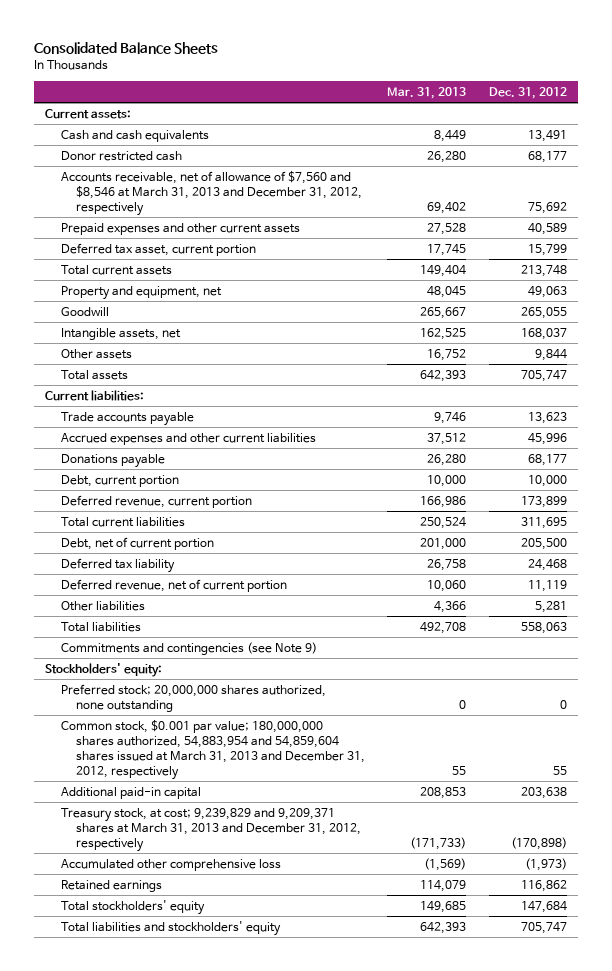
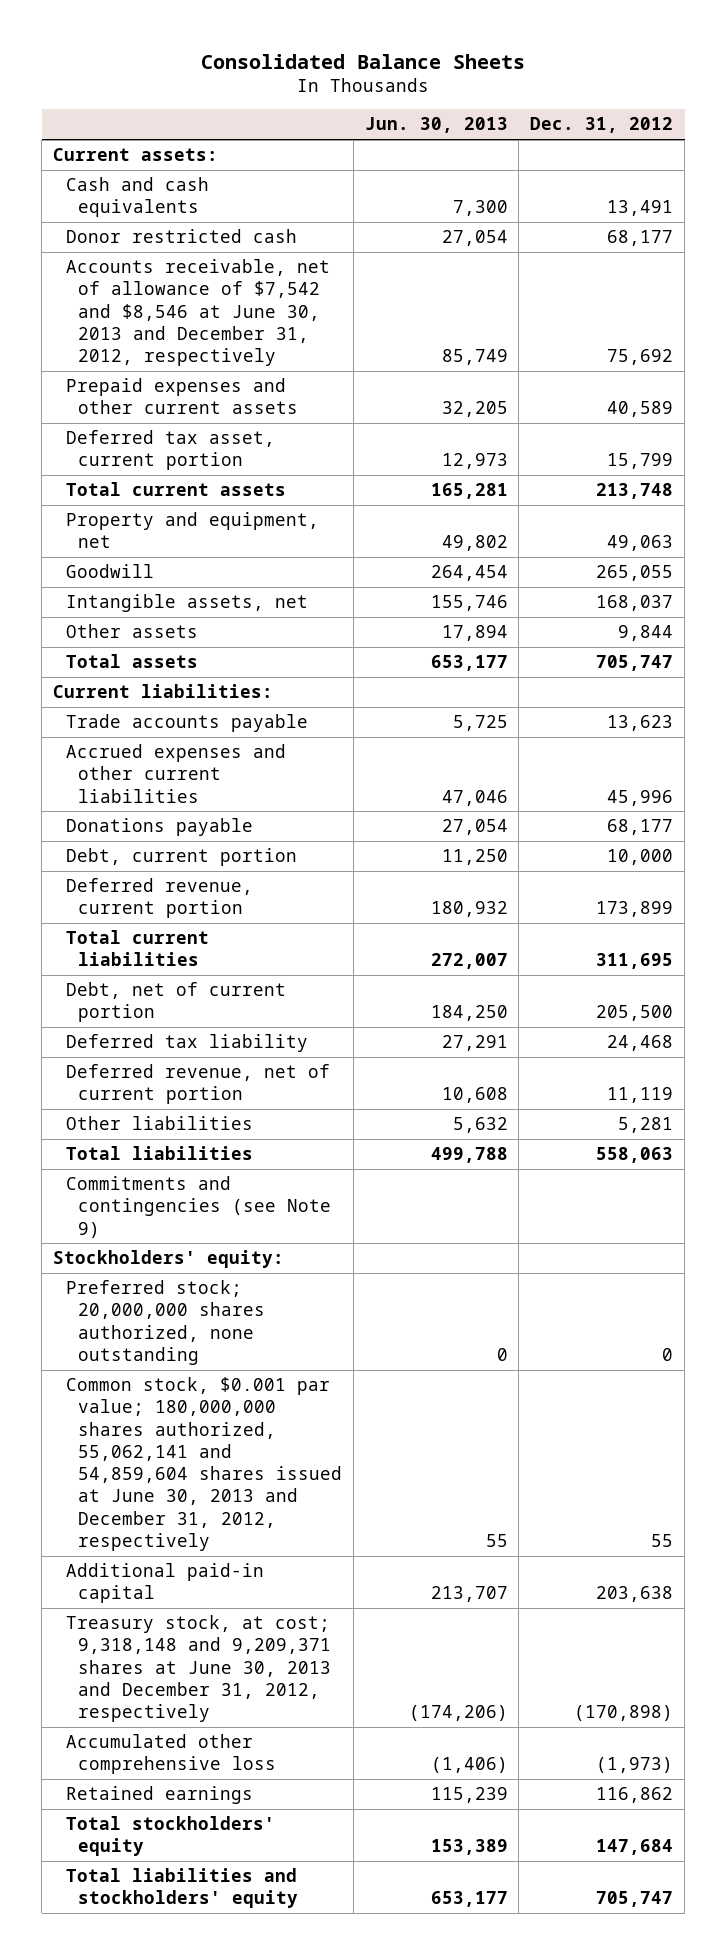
[387,87,467,100] Mar. 31, 2013 -> none
none -> [364,117,508,134] Jun. 30, 2013
[60,170,363,216] Accounts receivable, net of allowance of $7,560 and $8,546 at March 31, 2013 and December 31, 2012, respectively -> [65,259,330,367] Accounts receivable, net of allowance of $7,542 and $8,546 at June 30, 2013 and December 31, 2012, respectively
[60,719,366,780] Common stock, $0.001 par value; 180,000,000 shares authorized, 54,883,954 and 54,859,604 shares issued at March 31, 2013 and December 31, 2012, respectively -> [65,1377,343,1551] Common stock, $0.001 par value; 180,000,000 shares authorized, 55,062,141 and 54,859,604 shares issued at June 30, 2013 and December 31, 2012, respectively
[60,807,362,852] Treasury stock, at cost; 9,239,829 and 9,209,371 shares at March 31, 2013 and December 31, 2012, respectively -> [65,1615,332,1723] Treasury stock, at cost; 9,318,148 and 9,209,371 shares at June 30, 2013 and December 31, 2012, respectively

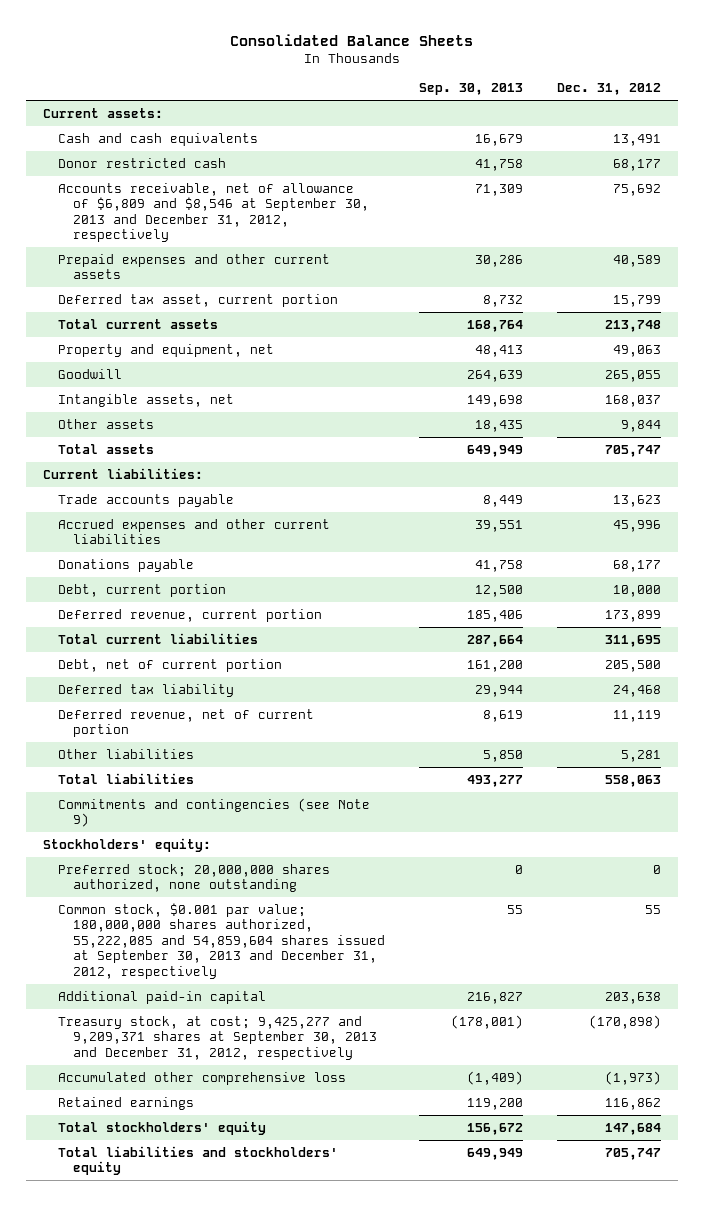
[364,117,508,134] Jun. 30, 2013 -> none
none -> [418,83,523,96] Sep. 30, 2013
[65,259,330,367] Accounts receivable, net of allowance of $7,542 and $8,546 at June 30, 2013 and December 31, 2012, respectively -> [58,182,370,243] Accounts receivable, net of allowance of $6,809 and $8,546 at September 30, 2013 and December 31, 2012, respectively
[65,1377,343,1551] Common stock, $0.001 par value; 180,000,000 shares authorized, 55,062,141 and 54,859,604 shares issued at June 30, 2013 and December 31, 2012, respectively -> [58,902,386,979] Common stock, $0.001 par value; 180,000,000 shares authorized, 55,222,085 and 54,859,604 shares issued at September 30, 2013 and December 31, 2012, respectively
[65,1615,332,1723] Treasury stock, at cost; 9,318,148 and 9,209,371 shares at June 30, 2013 and December 31, 2012, respectively -> [58,1015,378,1060] Treasury stock, at cost; 9,425,277 and 9,209,371 shares at September 30, 2013 and December 31, 2012, respectively

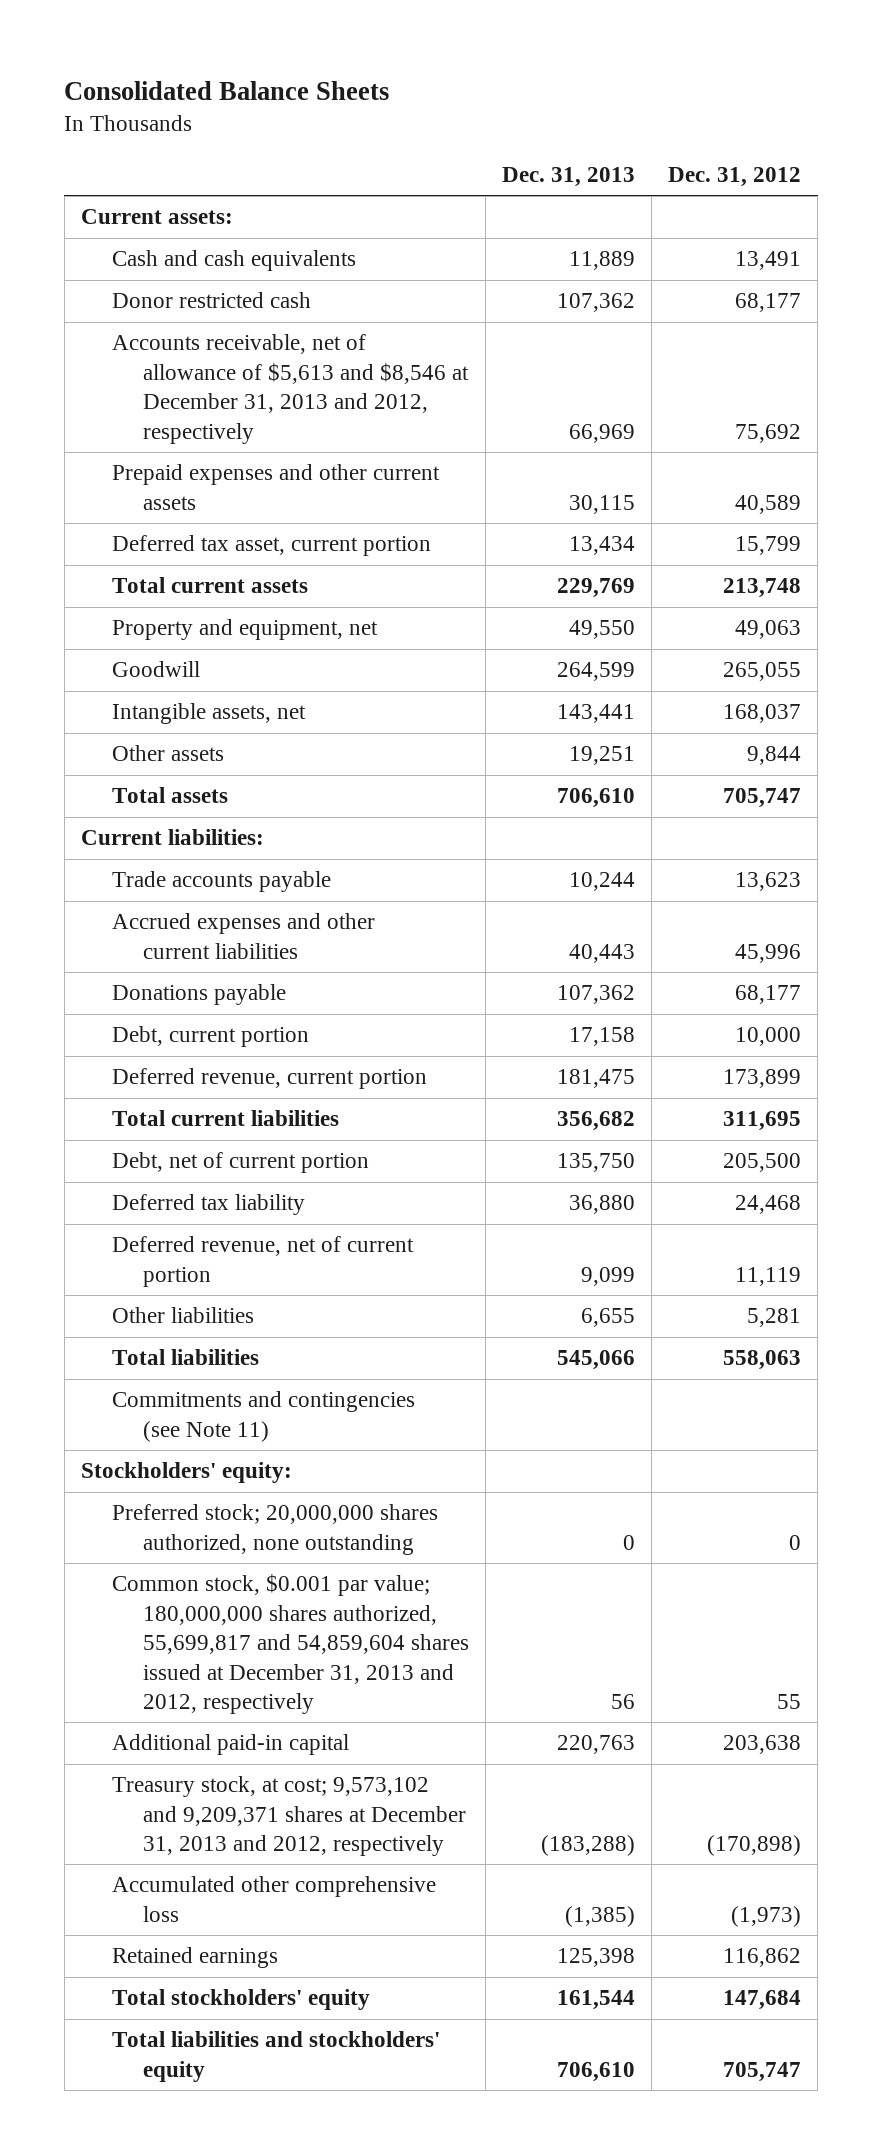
[418,83,523,96] Sep. 30, 2013 -> none
none -> [502,167,636,188] Dec. 31, 2013
[58,182,370,243] Accounts receivable, net of allowance of $6,809 and $8,546 at September 30, 2013 and December 31, 2012, respectively -> [112,334,470,444] Accounts receivable, net of allowance of $5,613 and $8,546 at December 31, 2013 and 2012, respectively
[58,797,371,828] Commitments and contingencies (see Note 9) -> [112,1391,416,1442] Commitments and contingencies (see Note 11)
[58,902,386,979] Common stock, $0.001 par value; 180,000,000 shares authorized, 55,222,085 and 54,859,604 shares issued at September 30, 2013 and December 31, 2012, respectively -> [112,1574,470,1715] Common stock, $0.001 par value; 180,000,000 shares authorized, 55,699,817 and 54,859,604 shares issued at December 31, 2013 and 2012, respectively
[58,1015,378,1060] Treasury stock, at cost; 9,425,277 and 9,209,371 shares at September 30, 2013 and December 31, 2012, respectively -> [112,1776,467,1857] Treasury stock, at cost; 9,573,102 and 9,209,371 shares at December 31, 2013 and 2012, respectively

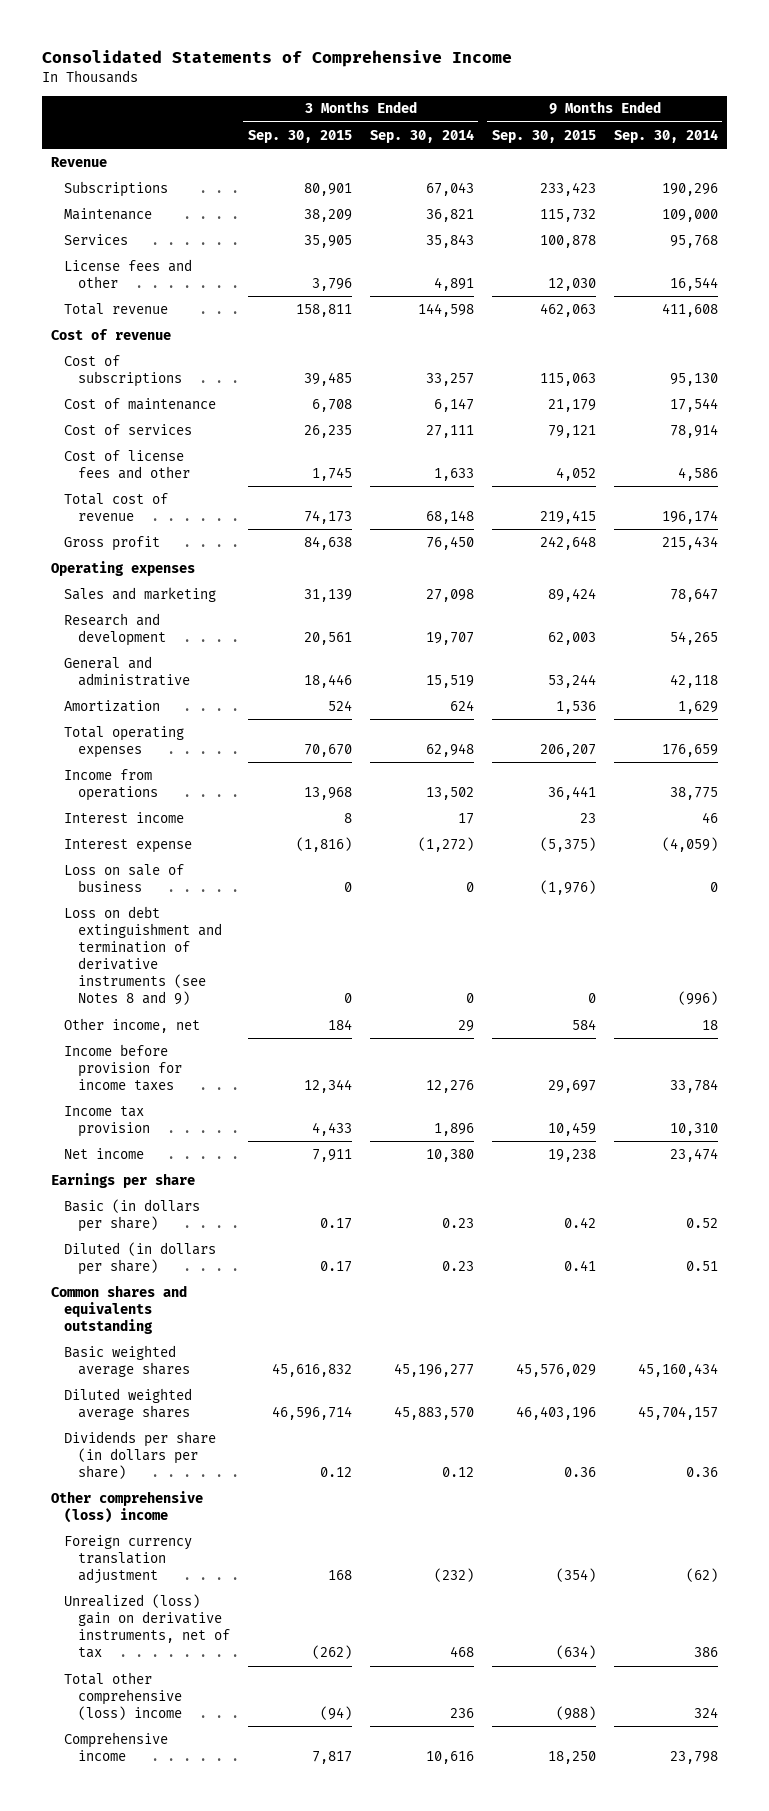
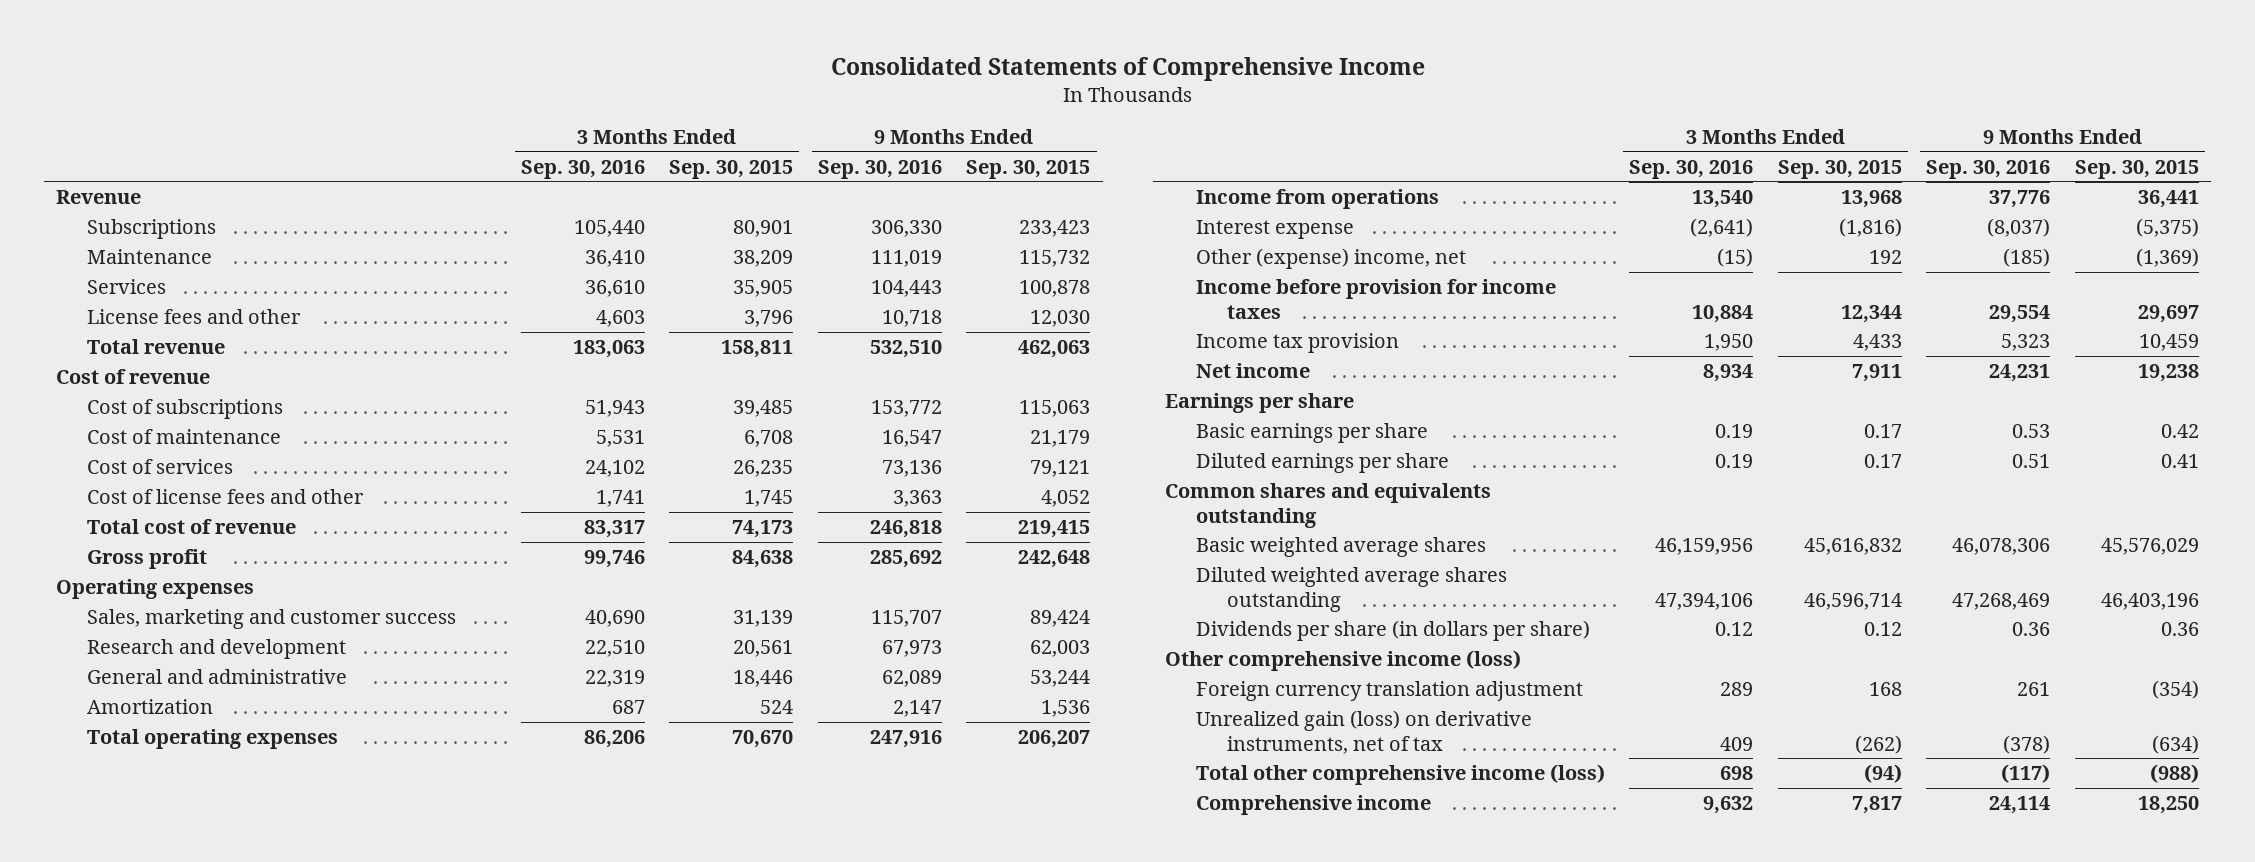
[369,128,474,143] Sep. 30, 2014 -> none
[613,128,718,143] Sep. 30, 2014 -> none
none -> [520,159,645,179] Sep. 30, 2016
none -> [817,159,942,179] Sep. 30, 2016
[64,586,217,602] Sales and marketing -> [87,608,457,629] Sales, marketing and customer success
[64,811,185,823] Interest income -> none
[64,863,185,893] Loss on sale of business -> none
[64,905,222,1006] Loss on debt extinguishment and termination of derivative instruments (see Notes 8 and 9) -> none
[64,1017,201,1033] Other income, net -> [1195,247,1466,269] Other (expense) income, net
[327,1018,352,1030] 184 -> [1868,249,1902,264] 192
[571,1018,596,1030] 584 -> [2135,247,2199,267] (1,369)
[64,1198,201,1233] Basic (in dollars per share) -> [1195,422,1428,443] Basic earnings per share
[64,1241,217,1276] Diluted (in dollars per share) -> [1195,452,1449,473] Diluted earnings per share
[64,1387,193,1421] Diluted weighted average shares -> [1195,566,1507,612] Diluted weighted average shares outstanding
[51,1490,204,1524] Other comprehensive (loss) income -> [1164,649,1521,671] Other comprehensive income (loss)
[64,1593,230,1659] Unrealized (loss) gain on derivative instruments, net of tax -> [1195,709,1532,754] Unrealized gain (loss) on derivative instruments, net of tax
[64,1671,182,1721] Total other comprehensive (loss) income -> [1195,763,1605,785] Total other comprehensive income (loss)

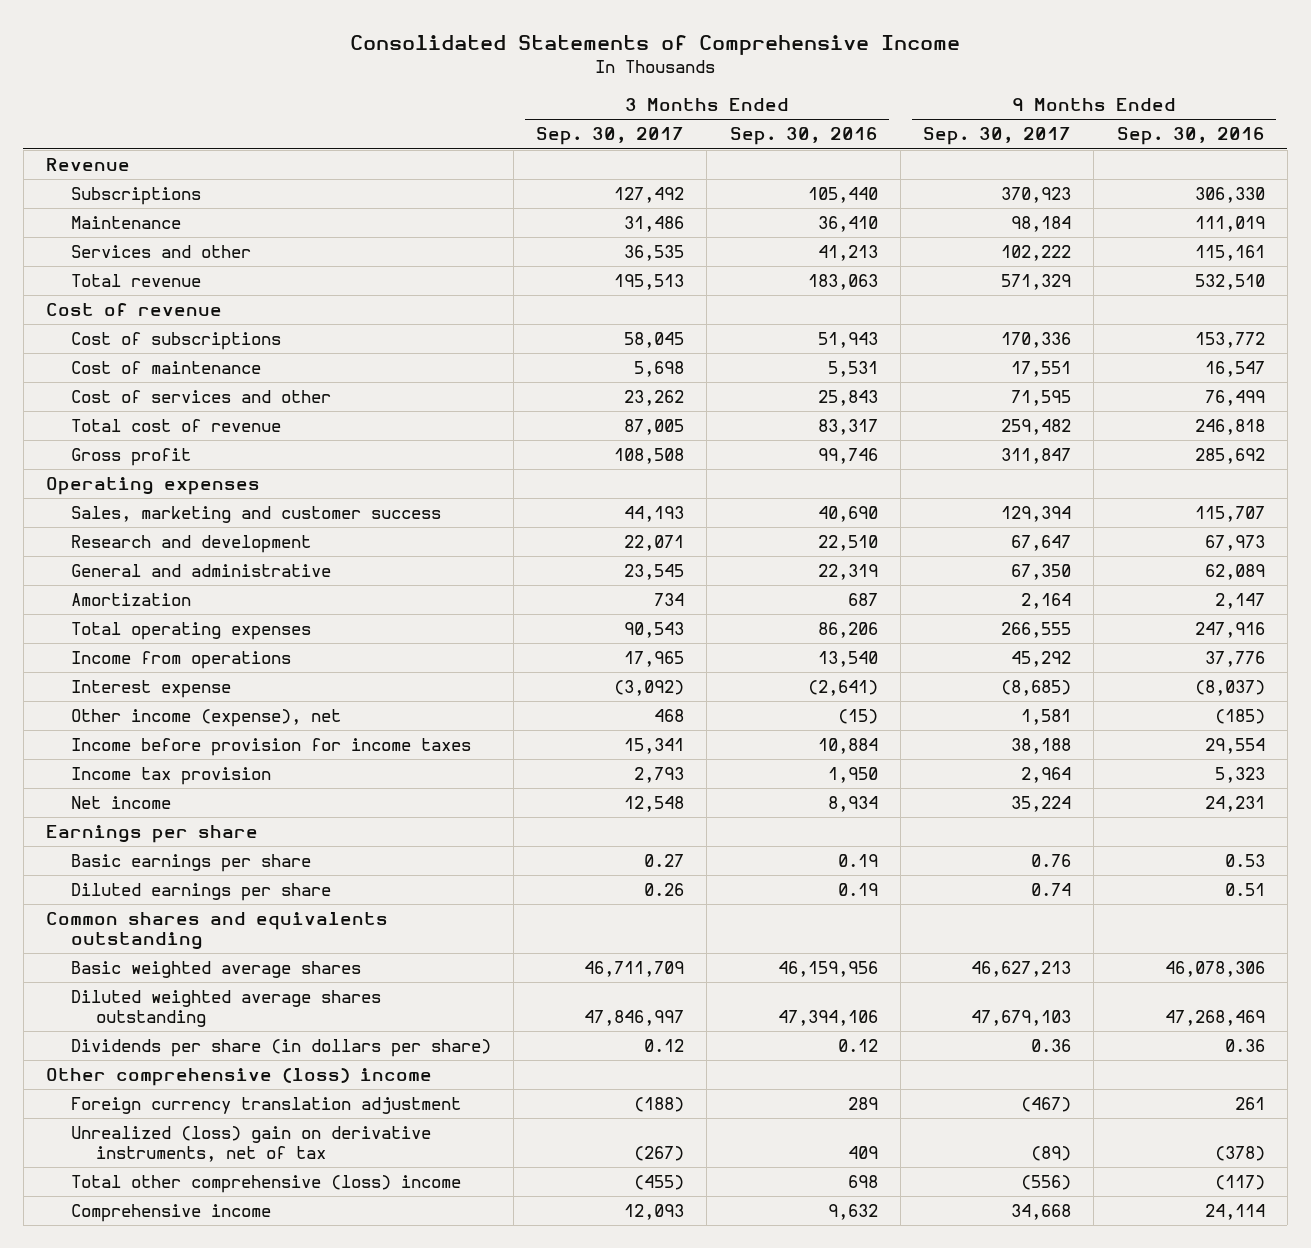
[669,159,794,179] Sep. 30, 2015 -> none
[966,159,1091,179] Sep. 30, 2015 -> none
none -> [536,127,685,146] Sep. 30, 2017
none -> [923,127,1072,146] Sep. 30, 2017
[87,308,302,324] License fees and other -> none
[87,278,167,294] Services -> [70,245,251,259] Services and other
[584,279,645,297] 36,610 -> [817,245,878,262] 41,213
[870,279,942,297] 104,443 -> [1194,245,1265,262] 115,161
[87,488,365,504] Cost of license fees and other -> none
[87,458,234,474] Cost of services -> [70,390,331,404] Cost of services and other
[584,459,645,477] 24,102 -> [817,390,878,407] 25,843
[881,459,942,477] 73,136 -> [1204,390,1265,407] 76,499
[1195,247,1466,269] Other (expense) income, net -> [70,709,341,728] Other income (expense), net
[1164,649,1521,671] Other comprehensive income (loss) -> [45,1068,432,1087] Other comprehensive (loss) income
[1195,709,1532,754] Unrealized gain (loss) on derivative instruments, net of tax -> [70,1126,431,1163] Unrealized (loss) gain on derivative instruments, net of tax
[1195,763,1605,785] Total other comprehensive income (loss) -> [70,1175,461,1194] Total other comprehensive (loss) income

